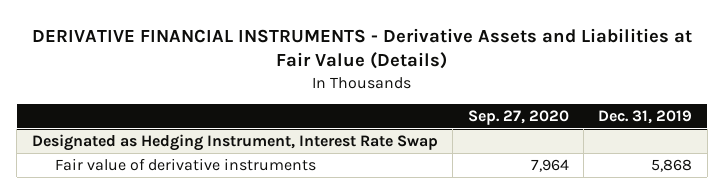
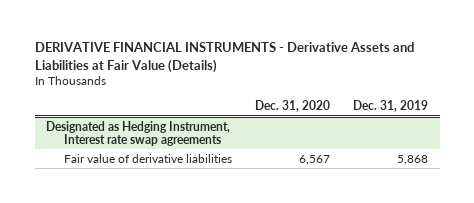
[467,109,569,125] Sep. 27, 2020 -> none
none -> [254,100,330,113] Dec. 31, 2020
[31,134,438,152] Designated as Hedging Instrument, Interest Rate Swap -> [46,120,231,146] Designated as Hedging Instrument, Interest rate swap agreements
[55,158,317,172] Fair value of derivative instruments -> [63,153,232,163] Fair value of derivative liabilities

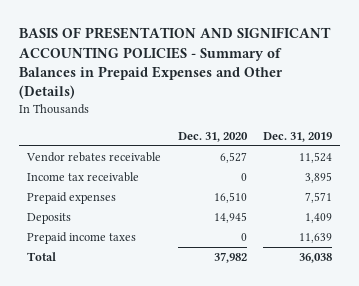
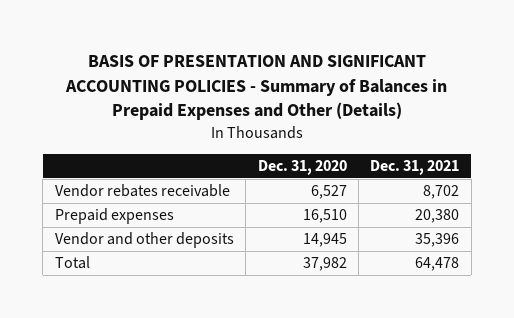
[263,131,333,142] Dec. 31, 2019 -> none
none -> [370,159,460,175] Dec. 31, 2021
[27,172,140,183] Income tax receivable -> none
[27,232,137,245] Prepaid income taxes -> none
[27,213,72,225] Deposits -> [54,232,234,249] Vendor and other deposits

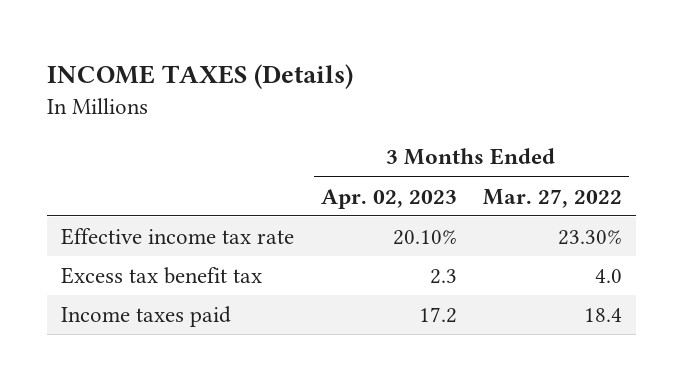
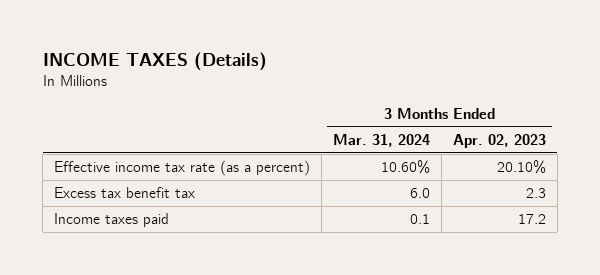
[483,188,623,208] Mar. 27, 2022 -> none
none -> [333,133,431,147] Mar. 31, 2024
[60,228,294,246] Effective income tax rate -> [54,159,311,176] Effective income tax rate (as a percent)

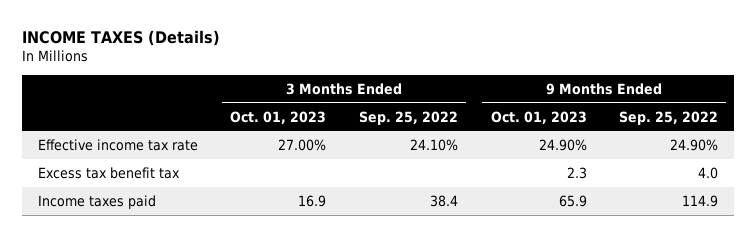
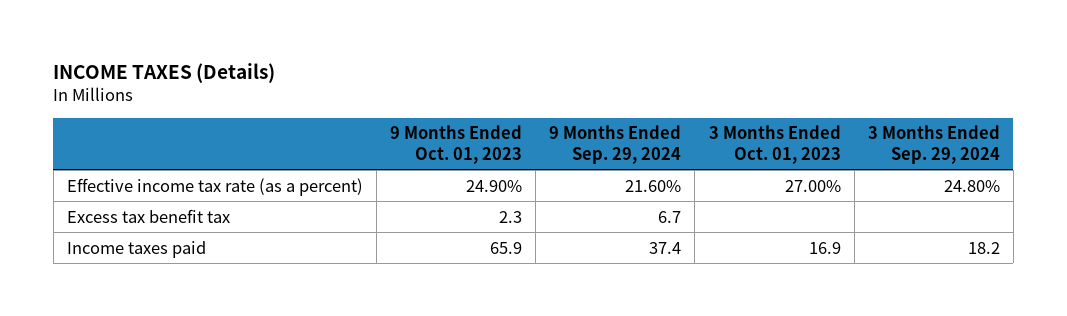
[358,110,458,125] Sep. 25, 2022 -> none
[619,110,719,125] Sep. 25, 2022 -> none
none -> [549,125,682,164] 9 Months Ended Sep. 29, 2024
none -> [867,125,1000,164] 3 Months Ended Sep. 29, 2024
[37,138,198,151] Effective income tax rate -> [66,177,363,196] Effective income tax rate (as a percent)

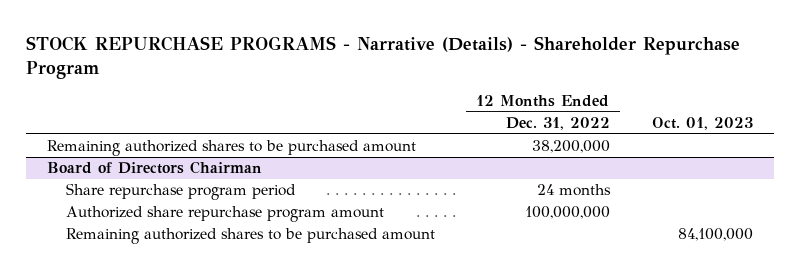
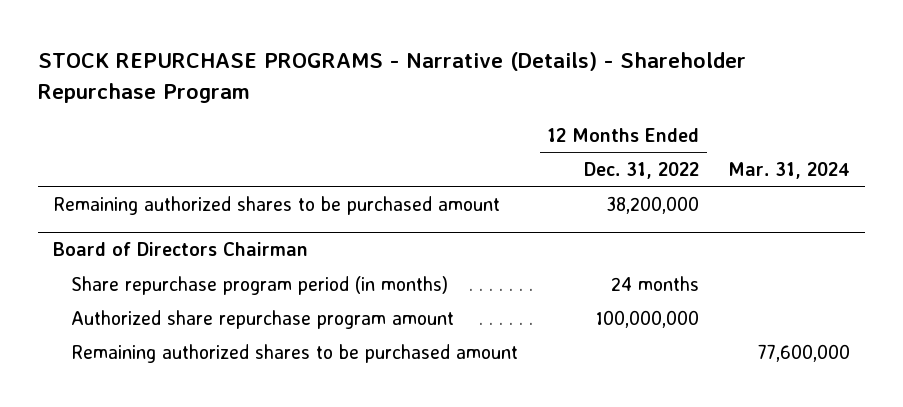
[651,117,753,131] Oct. 01, 2023 -> none
none -> [728,161,851,179] Mar. 31, 2024
[65,183,296,201] Share repurchase program period -> [71,275,449,295] Share repurchase program period (in months)

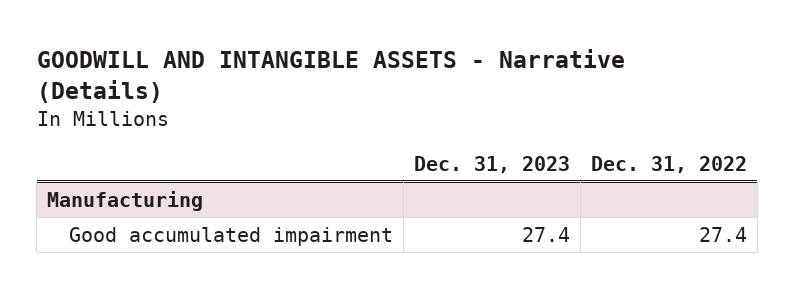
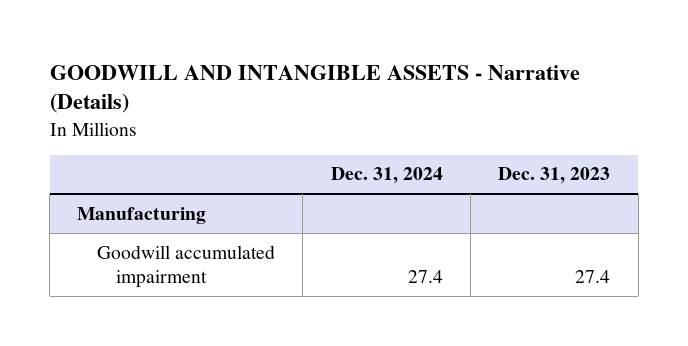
[590,155,747,173] Dec. 31, 2022 -> none
none -> [330,167,443,185] Dec. 31, 2024
[68,226,393,246] Good accumulated impairment -> [96,244,275,288] Goodwill accumulated impairment

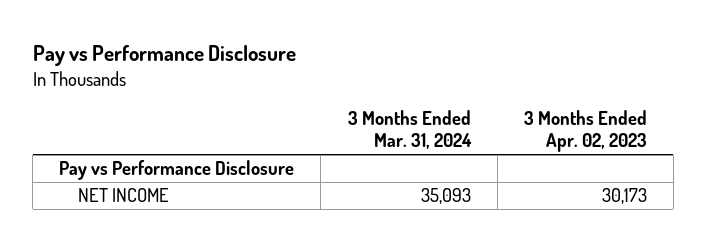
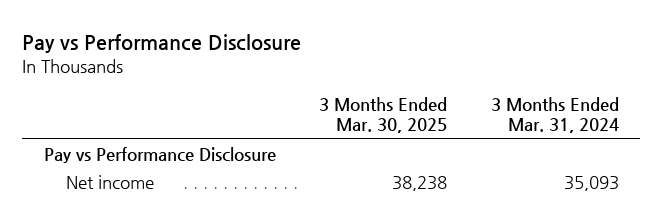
[523,110,647,153] 3 Months Ended Apr. 02, 2023 -> none
none -> [319,96,448,134] 3 Months Ended Mar. 30, 2025
[77,188,169,203] NET INCOME -> [66,175,155,190] Net income

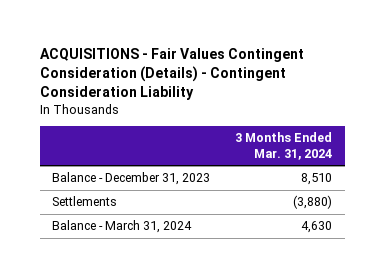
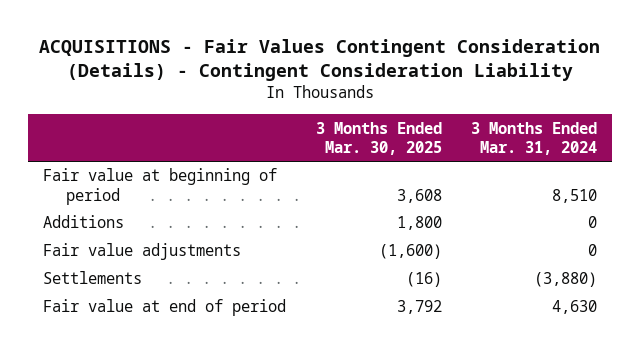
none -> [315,121,442,155] 3 Months Ended Mar. 30, 2025
[52,172,211,186] Balance - December 31, 2023 -> [43,168,278,205] Fair value at beginning of period
none -> [43,215,125,229] Additions
none -> [43,243,242,261] Fair value adjustments
[52,220,193,234] Balance - March 31, 2024 -> [43,299,287,317] Fair value at end of period

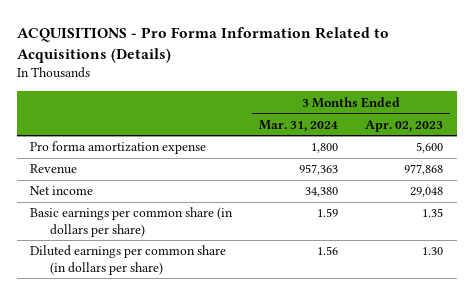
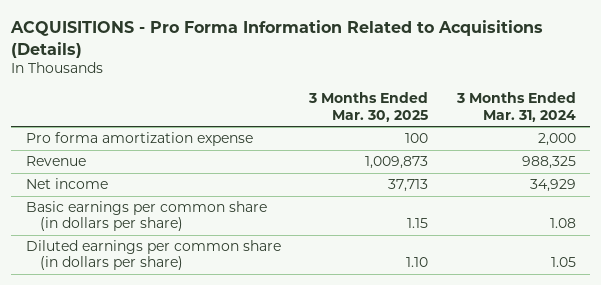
[365,119,444,132] Apr. 02, 2023 -> none
none -> [308,92,429,122] 3 Months Ended Mar. 30, 2025
[311,143,339,154] 1,800 -> [537,133,576,147] 2,000
[299,164,339,176] 957,363 -> [521,156,576,170] 988,325
[305,187,339,198] 34,380 -> [529,179,576,193] 34,929
[317,208,339,218] 1.59 -> [549,218,576,229] 1.08
[317,246,339,256] 1.56 -> [550,257,576,268] 1.05

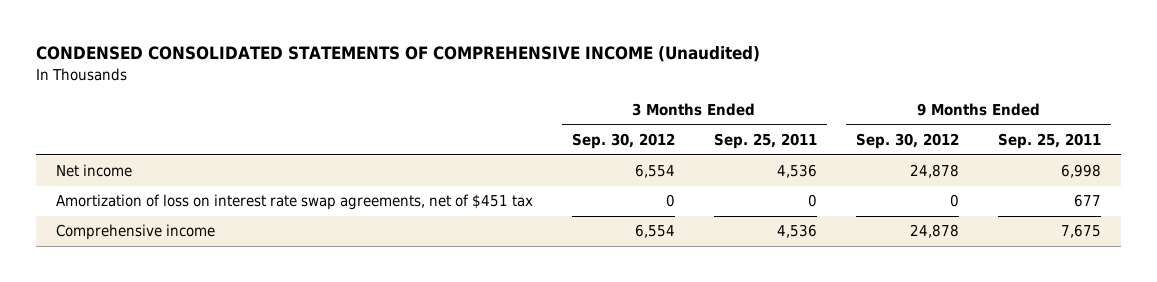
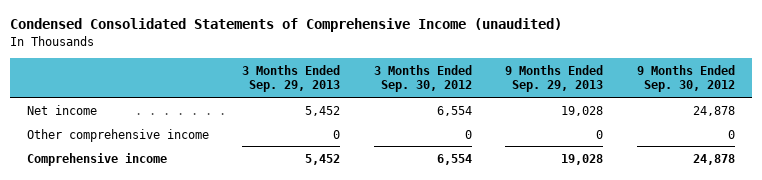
[36,46,761,63] CONDENSED CONSOLIDATED STATEMENTS OF COMPREHENSIVE INCOME (Unaudited) -> [10,18,563,33] Condensed Consolidated Statements of Comprehensive Income (unaudited)
[714,133,818,150] Sep. 25, 2011 -> none
[998,133,1102,150] Sep. 25, 2011 -> none
none -> [242,64,341,93] 3 Months Ended Sep. 29, 2013
none -> [505,64,604,93] 9 Months Ended Sep. 29, 2013
[55,194,533,211] Amortization of loss on interest rate swap agreements, net of $451 tax -> none
none -> [26,128,209,142] Other comprehensive income

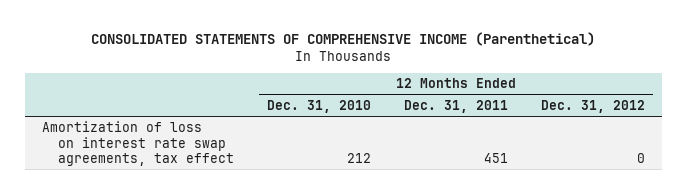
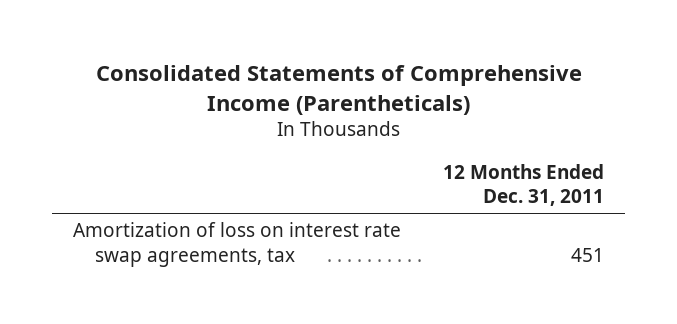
[91,32,596,47] CONSOLIDATED STATEMENTS OF COMPREHENSIVE INCOME (Parenthetical) -> [95,65,582,115] Consolidated Statements of Comprehensive Income (Parentheticals)
[266,100,371,114] Dec. 31, 2010 -> none
[541,100,646,114] Dec. 31, 2012 -> none
[41,121,234,166] Amortization of loss on interest rate swap agreements, tax effect -> [72,222,401,268] Amortization of loss on interest rate swap agreements, tax

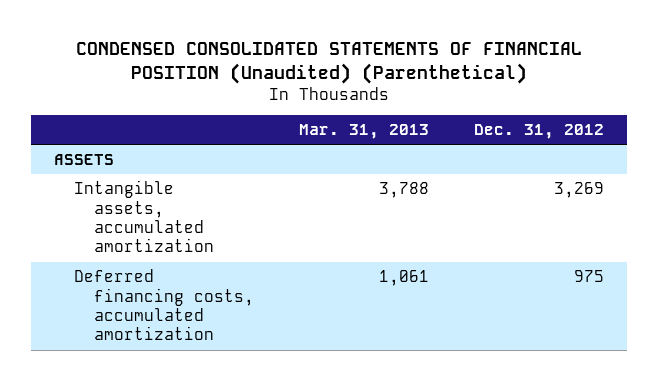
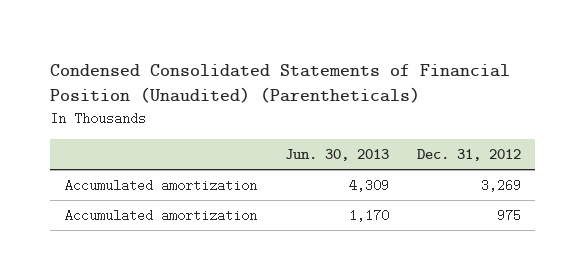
[76,41,583,84] CONDENSED CONSOLIDATED STATEMENTS OF FINANCIAL POSITION (Unaudited) (Parenthetical) -> [50,63,511,103] Condensed Consolidated Statements of Financial Position (Unaudited) (Parentheticals)
[298,124,429,140] Mar. 31, 2013 -> none
none -> [284,149,389,162] Jun. 30, 2013
[53,154,114,166] ASSETS -> none
[73,180,214,253] Intangible assets, accumulated amortization -> [64,179,257,193] Accumulated amortization
[73,269,254,341] Deferred financing costs, accumulated amortization -> [64,209,257,223] Accumulated amortization

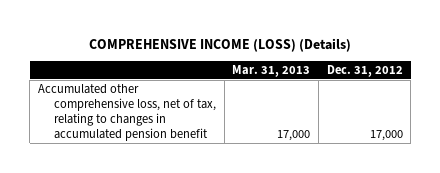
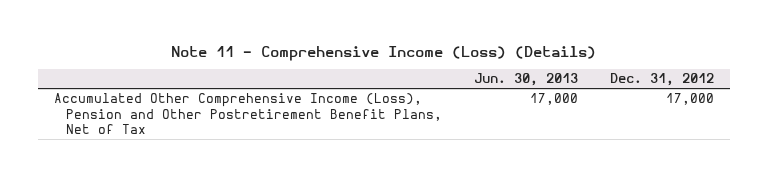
[89,37,352,52] COMPREHENSIVE INCOME (LOSS) (Details) -> [171,46,597,62] Note 11 - Comprehensive Income (Loss) (Details)
[232,65,311,78] Mar. 31, 2013 -> none
none -> [474,73,579,87] Jun. 30, 2013
[37,84,217,141] Accumulated other comprehensive loss, net of tax, relating to changes in accumulated pension benefit -> [54,93,442,135] Accumulated Other Comprehensive Income (Loss), Pension and Other Postretirement Benefit Plans, Net of Tax

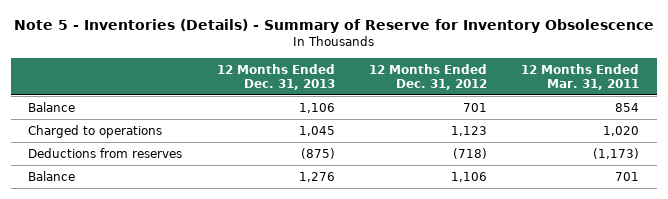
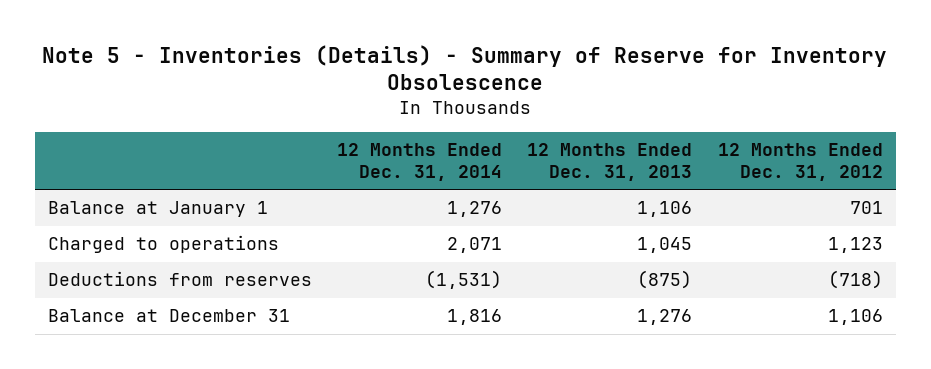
[521,63,640,90] 12 Months Ended Mar. 31, 2011 -> none
none -> [337,143,503,182] 12 Months Ended Dec. 31, 2014
[28,101,76,112] Balance -> [47,201,268,218] Balance at January 1
[28,170,76,181] Balance -> [47,309,290,323] Balance at December 31

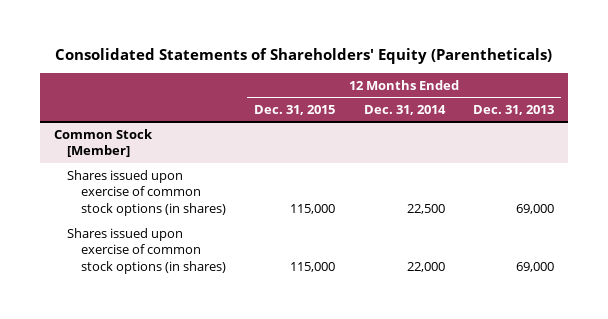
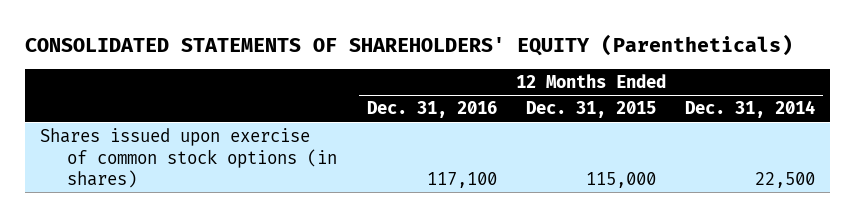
[54,48,552,65] Consolidated Statements of Shareholders' Equity (Parentheticals) -> [25,33,794,56] CONSOLIDATED STATEMENTS OF SHAREHOLDERS' EQUITY (Parentheticals)
[472,104,554,115] Dec. 31, 2013 -> none
none -> [366,101,497,119] Dec. 31, 2016
[53,128,153,158] Common Stock [Member] -> none
[67,227,227,275] Shares issued upon exercise of common stock options (in shares) -> none

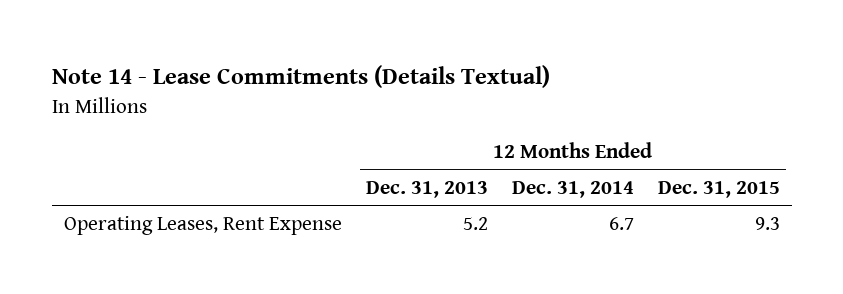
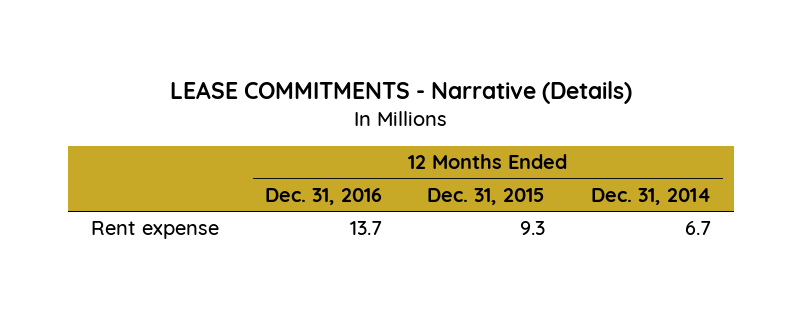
[51,65,550,89] Note 14 - Lease Commitments (Details Textual) -> [169,80,632,104] LEASE COMMITMENTS - Narrative (Details)
[365,181,488,199] Dec. 31, 2013 -> none
none -> [264,188,382,206] Dec. 31, 2016
[63,216,342,236] Operating Leases, Rent Expense -> [90,221,219,240] Rent expense

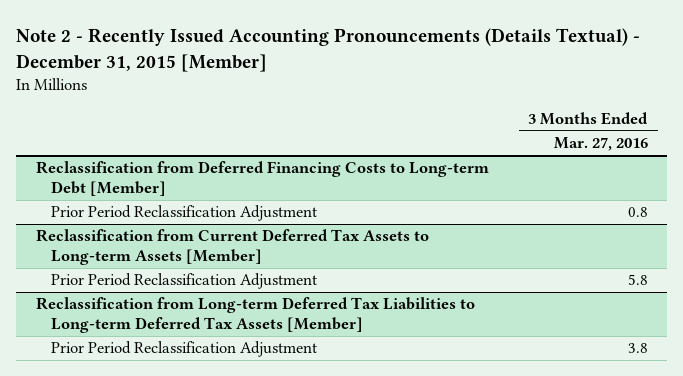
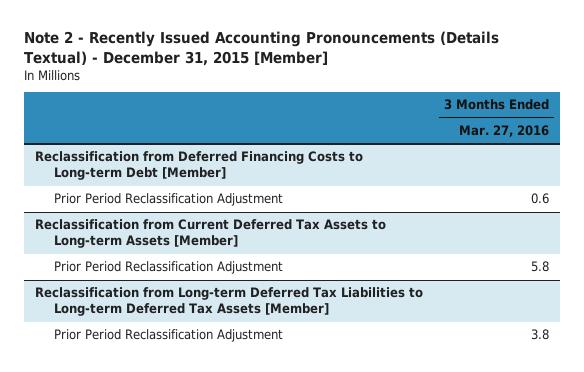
[627,207,648,218] 0.8 -> [531,193,550,205] 0.6

